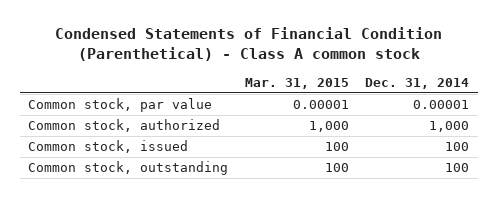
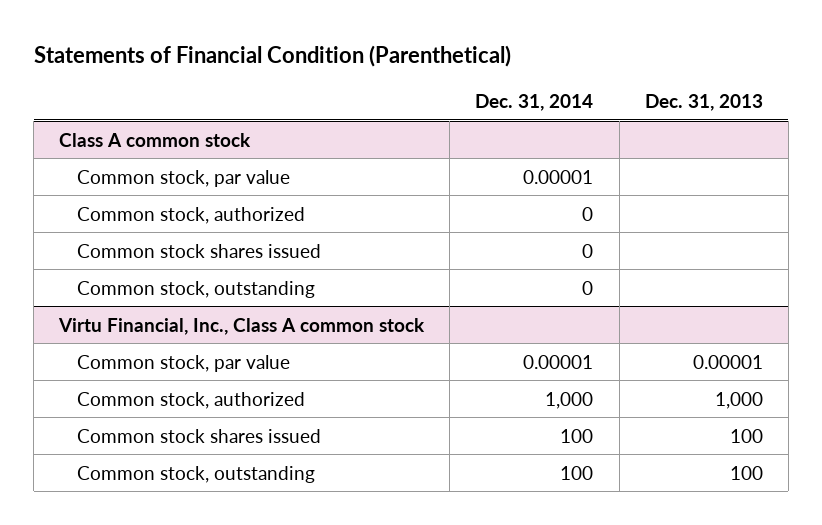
[54,27,442,62] Condensed Statements of Financial Condition (Parenthetical) - Class A common stock -> [33,45,511,68] Statements of Financial Condition (Parenthetical)
[244,78,349,90] Mar. 31, 2015 -> none
none -> [644,93,763,111] Dec. 31, 2013
none -> [59,132,252,147] Class A common stock
none -> [77,206,306,224] Common stock, authorized
none -> [77,243,322,258] Common stock shares issued
none -> [77,280,316,298] Common stock, outstanding
none -> [58,317,426,335] Virtu Financial, Inc., Class A common stock
none -> [77,354,291,372] Common stock, par value
[27,139,188,153] Common stock, issued -> [77,428,322,443] Common stock shares issued

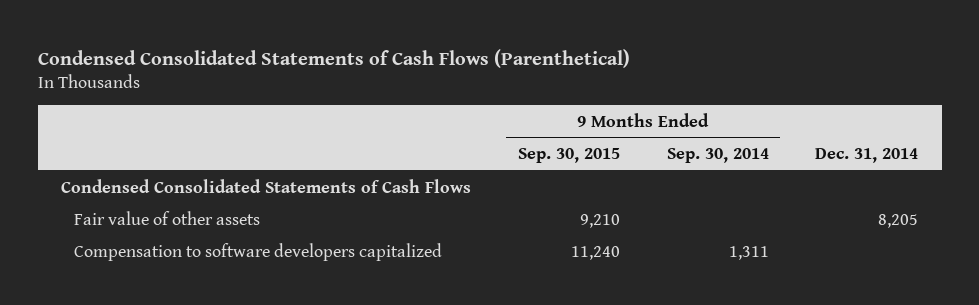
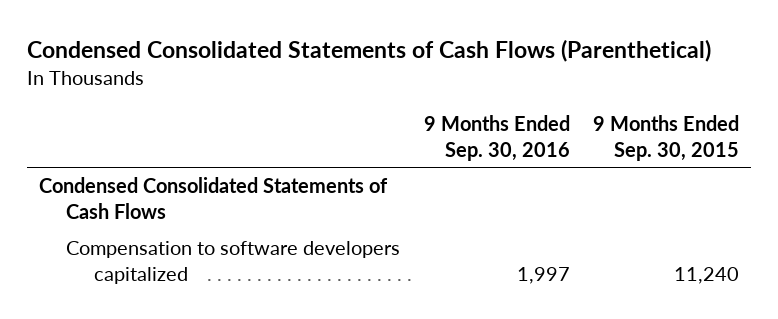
[666,147,769,163] Sep. 30, 2014 -> none
[815,147,919,163] Dec. 31, 2014 -> none
none -> [423,114,570,161] 9 Months Ended Sep. 30, 2016
[73,210,260,225] Fair value of other assets -> none

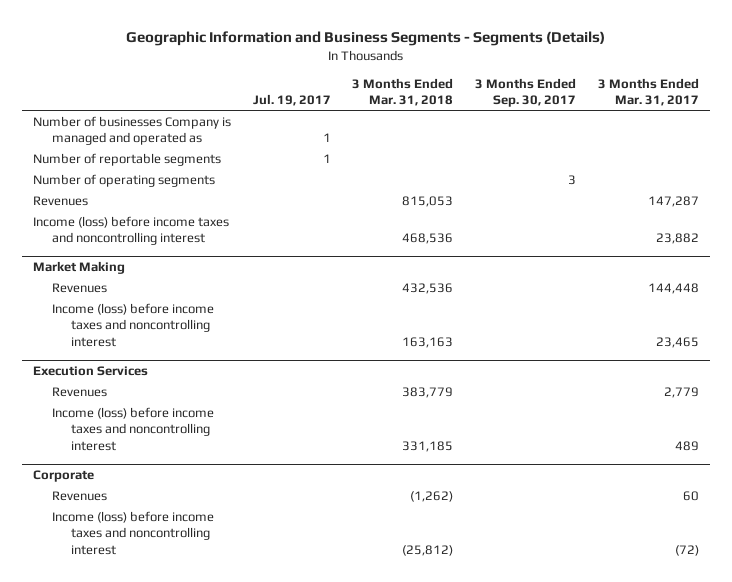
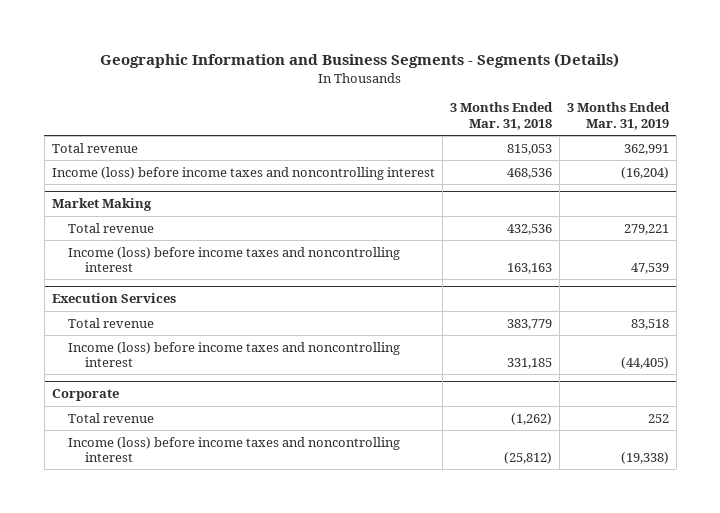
[252,94,331,107] Jul. 19, 2017 -> none
[475,77,577,108] 3 Months Ended Sep. 30, 2017 -> none
[598,77,700,107] 3 Months Ended Mar. 31, 2017 -> none
none -> [566,102,670,131] 3 Months Ended Mar. 31, 2019
[32,115,231,146] Number of businesses Company is managed and operated as -> none
[32,152,221,166] Number of reportable segments -> none
[32,173,215,187] Number of operating segments -> none
[32,195,88,206] Revenues -> [51,142,138,153] Total revenue
[51,282,107,293] Revenues -> [68,222,155,233] Total revenue
[51,386,107,397] Revenues -> [68,317,155,328] Total revenue
[51,490,107,501] Revenues -> [68,412,155,423] Total revenue

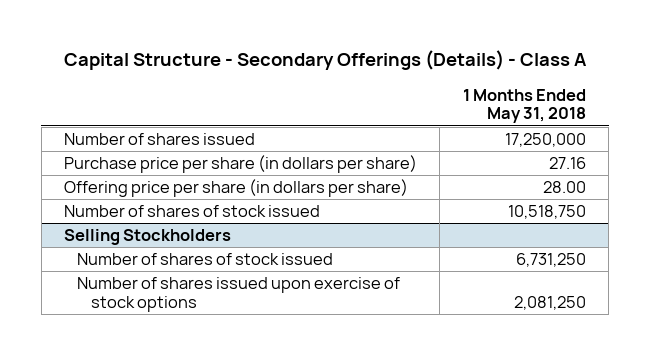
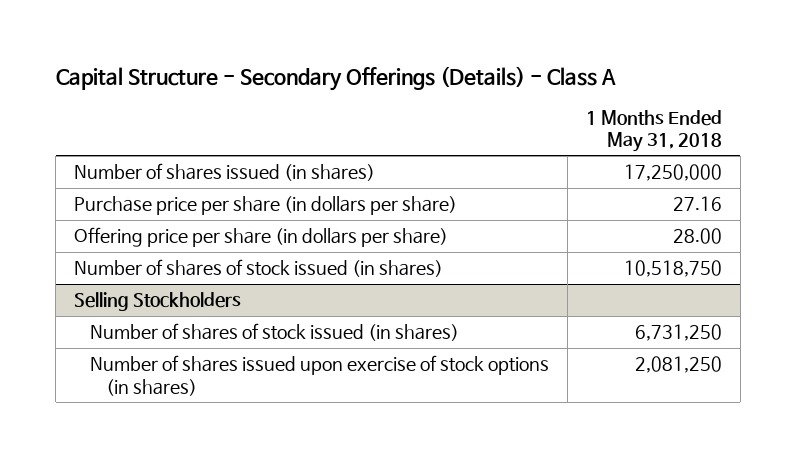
[63,133,255,146] Number of shares issued -> [74,163,376,182] Number of shares issued (in shares)
[63,205,320,218] Number of shares of stock issued -> [74,259,444,278] Number of shares of stock issued (in shares)
[77,253,334,266] Number of shares of stock issued -> [90,323,460,342] Number of shares of stock issued (in shares)
[77,277,401,312] Number of shares issued upon exercise of stock options -> [90,355,550,396] Number of shares issued upon exercise of stock options (in shares)

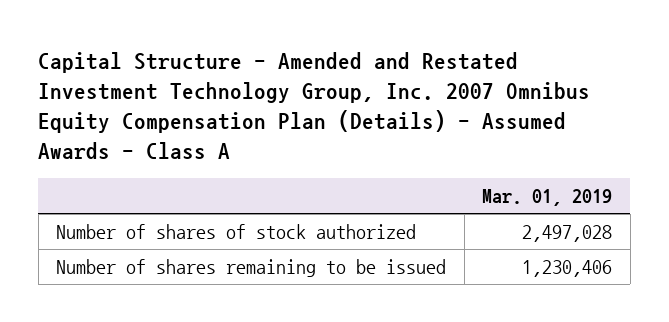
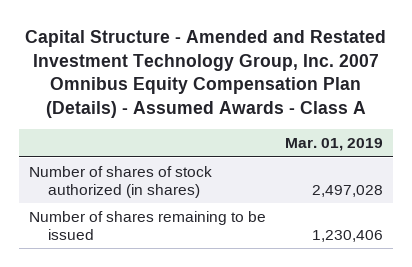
[56,223,417,239] Number of shares of stock authorized -> [29,165,213,198] Number of shares of stock authorized (in shares)

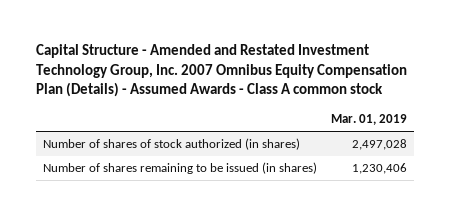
[25,30,387,119] Capital Structure - Amended and Restated Investment Technology Group, Inc. 2007 Omnibus Equity Compensation Plan (Details) - Assumed Awards - Class A -> [35,44,407,98] Capital Structure - Amended and Restated Investment Technology Group, Inc. 2007 Omnibus Equity Compensation Plan (Details) - Assumed Awards - Class A common stock
[29,210,267,240] Number of shares remaining to be issued -> [42,162,317,175] Number of shares remaining to be issued (in shares)

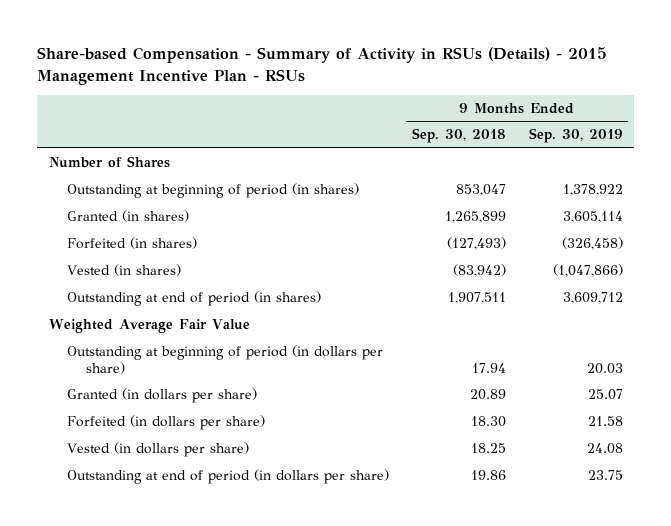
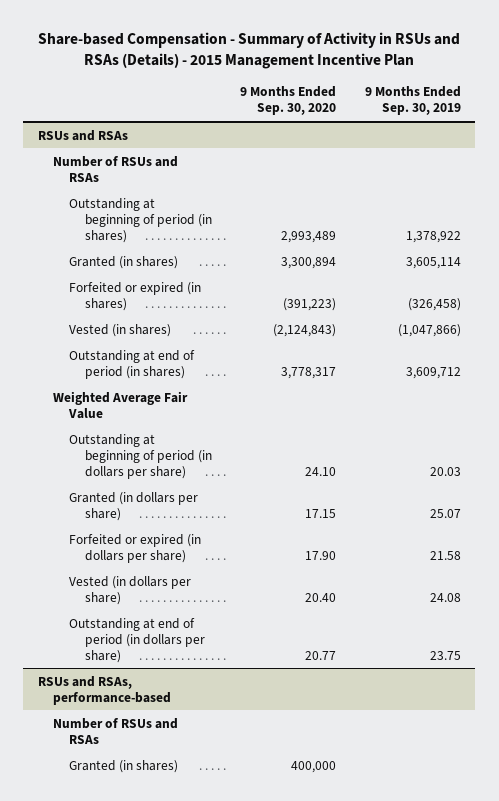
[37,47,608,85] Share-based Compensation - Summary of Activity in RSUs (Details) - 2015 Management Incentive Plan - RSUs -> [38,32,461,70] Share-based Compensation - Summary of Activity in RSUs and RSAs (Details) - 2015 Management Incentive Plan
[411,128,506,144] Sep. 30, 2018 -> none
none -> [240,86,337,116] 9 Months Ended Sep. 30, 2020
none -> [37,129,128,141] RSUs and RSAs
[48,156,170,169] Number of Shares -> [53,155,179,182] Number of RSUs and RSAs
[67,237,198,250] Forfeited (in shares) -> [69,281,202,311] Forfeited or expired (in shares)
[67,415,266,431] Forfeited (in dollars per share) -> [69,533,202,563] Forfeited or expired (in dollars per share)
none -> [37,675,172,705] RSUs and RSAs, performance-based
none -> [53,717,179,744] Number of RSUs and RSAs
none -> [69,759,179,773] Granted (in shares)

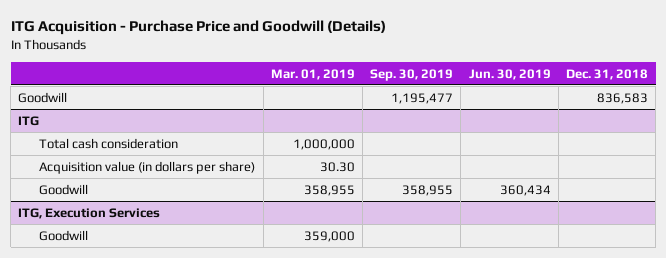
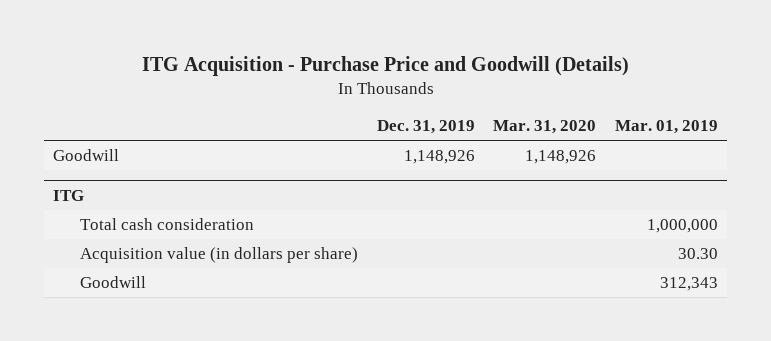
[370,68,454,81] Sep. 30, 2019 -> none
[468,68,551,80] Jun. 30, 2019 -> none
[565,68,648,80] Dec. 31, 2018 -> none
none -> [376,120,475,135] Dec. 31, 2019
none -> [493,120,597,135] Mar. 31, 2020
[18,207,161,219] ITG, Execution Services -> none
[39,229,89,241] Goodwill -> none
[303,184,355,196] 358,955 -> [660,277,719,292] 312,343

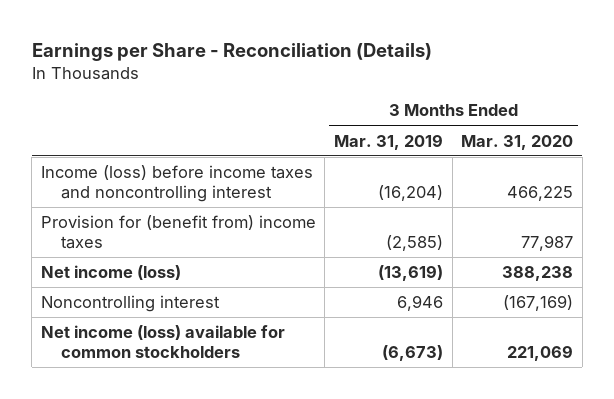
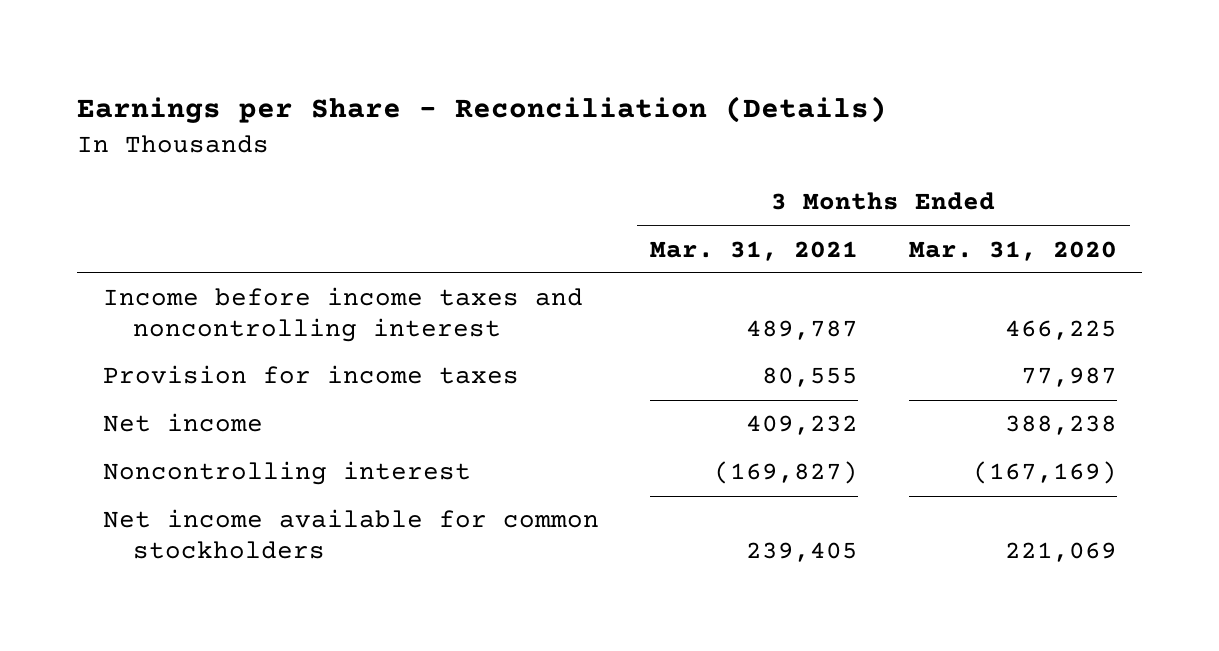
[334,133,444,150] Mar. 31, 2019 -> none
none -> [649,240,858,261] Mar. 31, 2021
[40,165,313,203] Income (loss) before income taxes and noncontrolling interest -> [102,287,583,342] Income before income taxes and noncontrolling interest
[40,215,316,250] Provision for (benefit from) income taxes -> [102,365,519,385] Provision for income taxes
[40,265,181,281] Net income (loss) -> [102,413,263,433] Net income
[40,325,285,359] Net income (loss) available for common stockholders -> [102,509,599,559] Net income available for common stockholders

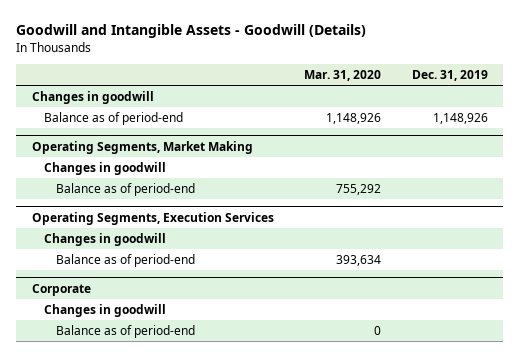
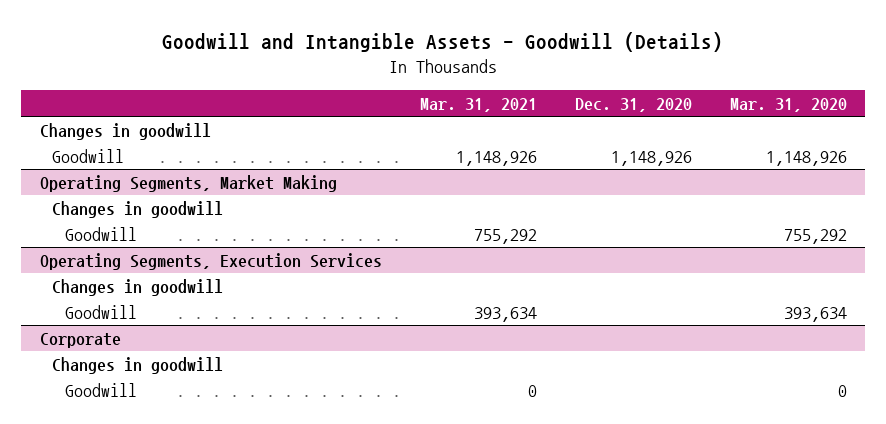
[411,70,488,82] Dec. 31, 2019 -> none
none -> [419,97,537,112] Mar. 31, 2021
none -> [574,97,692,112] Dec. 31, 2020
[43,112,183,126] Balance as of period-end -> [52,148,125,163] Goodwill
[55,183,195,197] Balance as of period-end -> [64,226,137,241] Goodwill
[55,254,195,268] Balance as of period-end -> [64,304,137,319] Goodwill
[55,325,195,339] Balance as of period-end -> [64,382,137,397] Goodwill

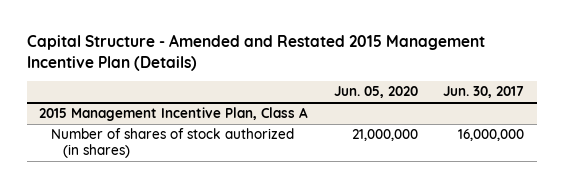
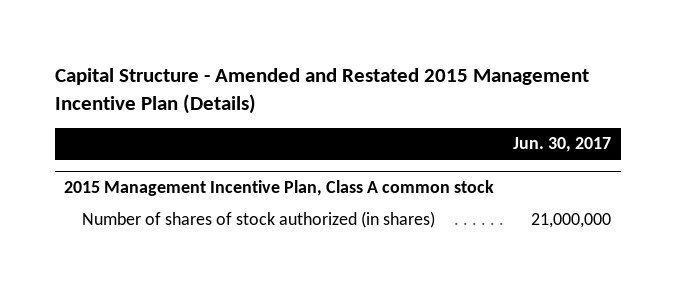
[333,86,418,99] Jun. 05, 2020 -> none
[39,107,309,122] 2015 Management Incentive Plan, Class A -> [64,179,495,196] 2015 Management Incentive Plan, Class A common stock
[458,129,525,142] 16,000,000 -> [531,212,612,228] 21,000,000

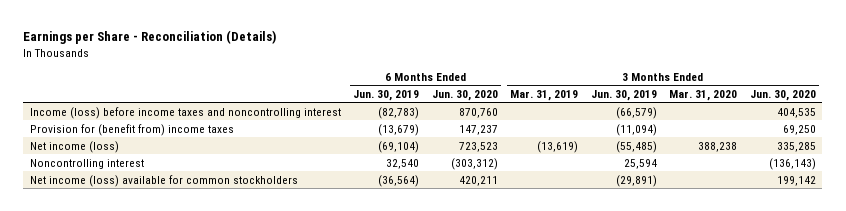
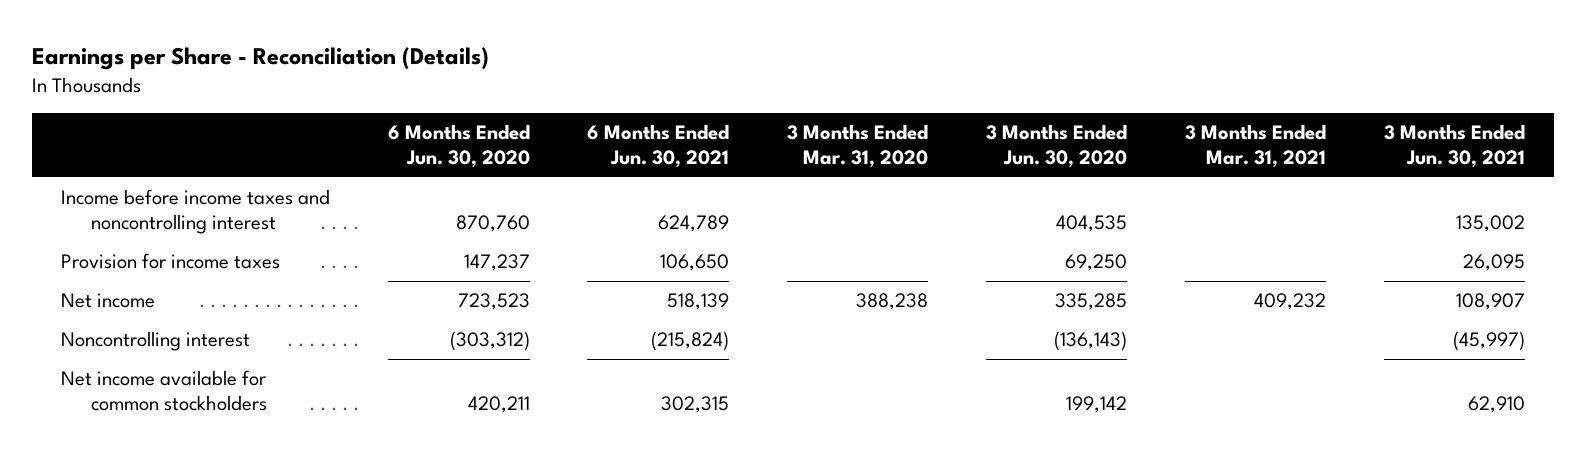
[353,89,420,101] Jun. 30, 2019 -> none
[510,89,579,101] Mar. 31, 2019 -> none
[590,89,657,101] Jun. 30, 2019 -> none
none -> [587,123,730,168] 6 Months Ended Jun. 30, 2021
none -> [1184,123,1326,168] 3 Months Ended Mar. 31, 2021
none -> [1383,123,1525,168] 3 Months Ended Jun. 30, 2021
[29,106,341,119] Income (loss) before income taxes and noncontrolling interest -> [60,189,330,235] Income before income taxes and noncontrolling interest
[29,123,234,136] Provision for (benefit from) income taxes -> [60,253,280,270] Provision for income taxes
[29,140,119,153] Net income (loss) -> [60,293,155,309] Net income
[29,174,298,187] Net income (loss) available for common stockholders -> [60,370,267,412] Net income available for common stockholders

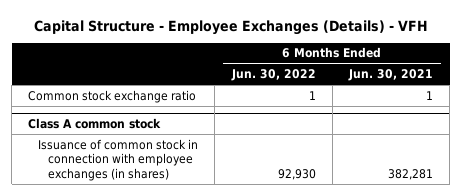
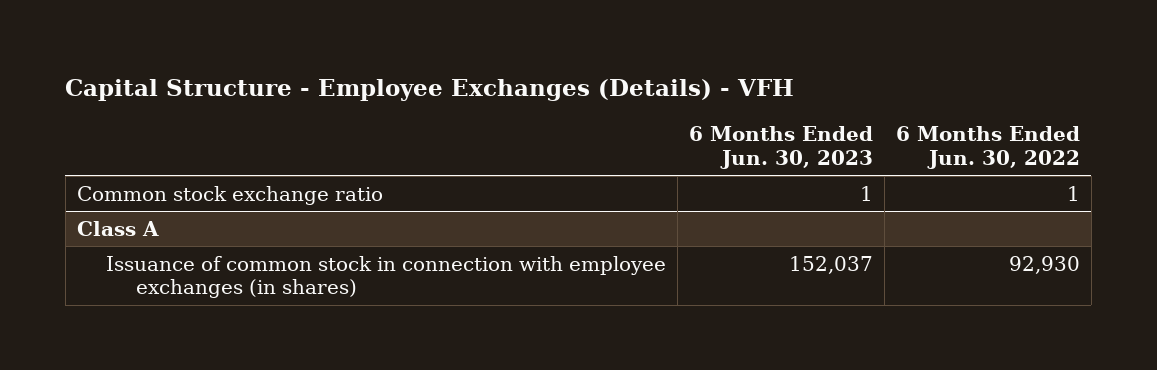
[347,69,433,82] Jun. 30, 2021 -> none
none -> [689,126,874,169] 6 Months Ended Jun. 30, 2023
[28,118,162,130] Class A common stock -> [76,220,159,236] Class A

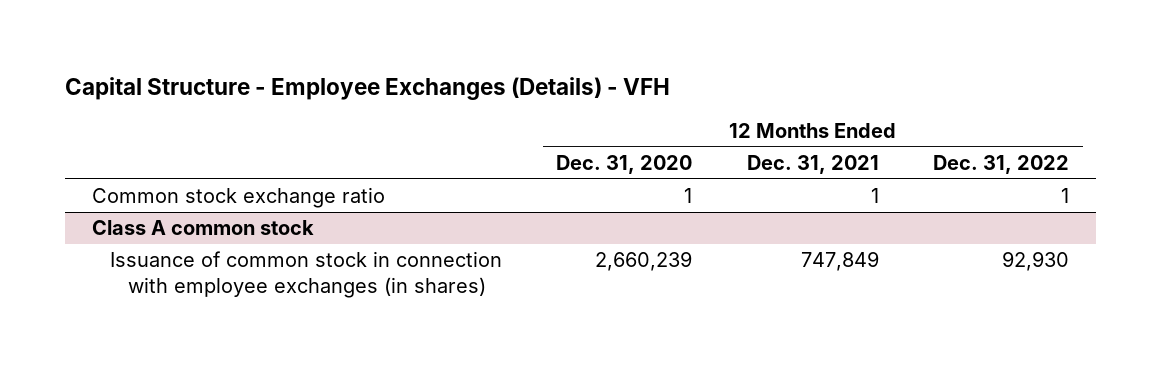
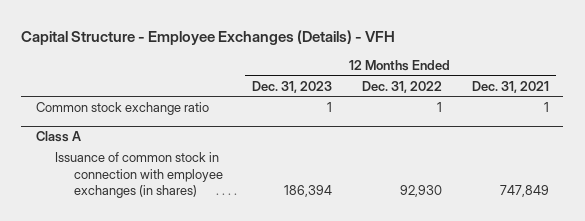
[556,155,693,175] Dec. 31, 2020 -> none
none -> [252,80,333,93] Dec. 31, 2023
[91,220,314,236] Class A common stock -> [36,131,82,143] Class A

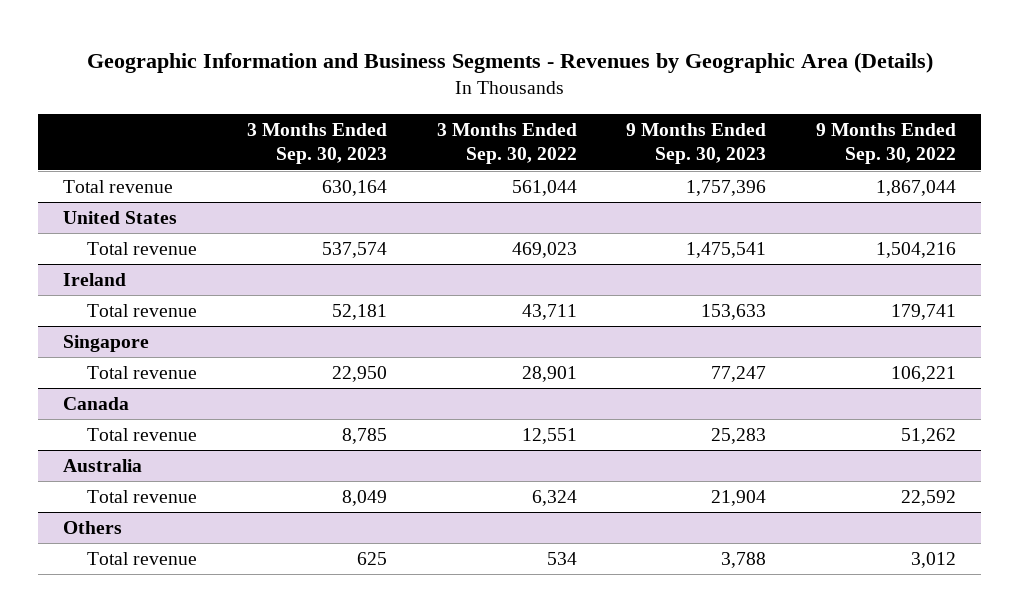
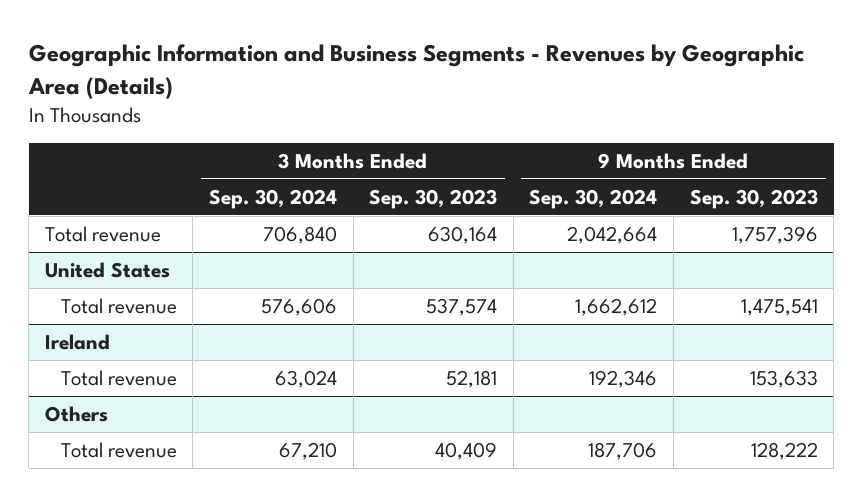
[436,122,577,165] 3 Months Ended Sep. 30, 2022 -> none
[816,122,957,165] 9 Months Ended Sep. 30, 2022 -> none
none -> [208,188,337,209] Sep. 30, 2024
none -> [529,188,658,209] Sep. 30, 2024
[63,334,150,352] Singapore -> none
[86,365,197,379] Total revenue -> none
[63,396,130,410] Canada -> none
[86,427,197,441] Total revenue -> none
[63,458,143,472] Australia -> none
[86,489,197,503] Total revenue -> none
[356,551,387,565] 625 -> [435,441,498,460] 40,409
[721,551,767,568] 3,788 -> [750,441,818,460] 128,222

